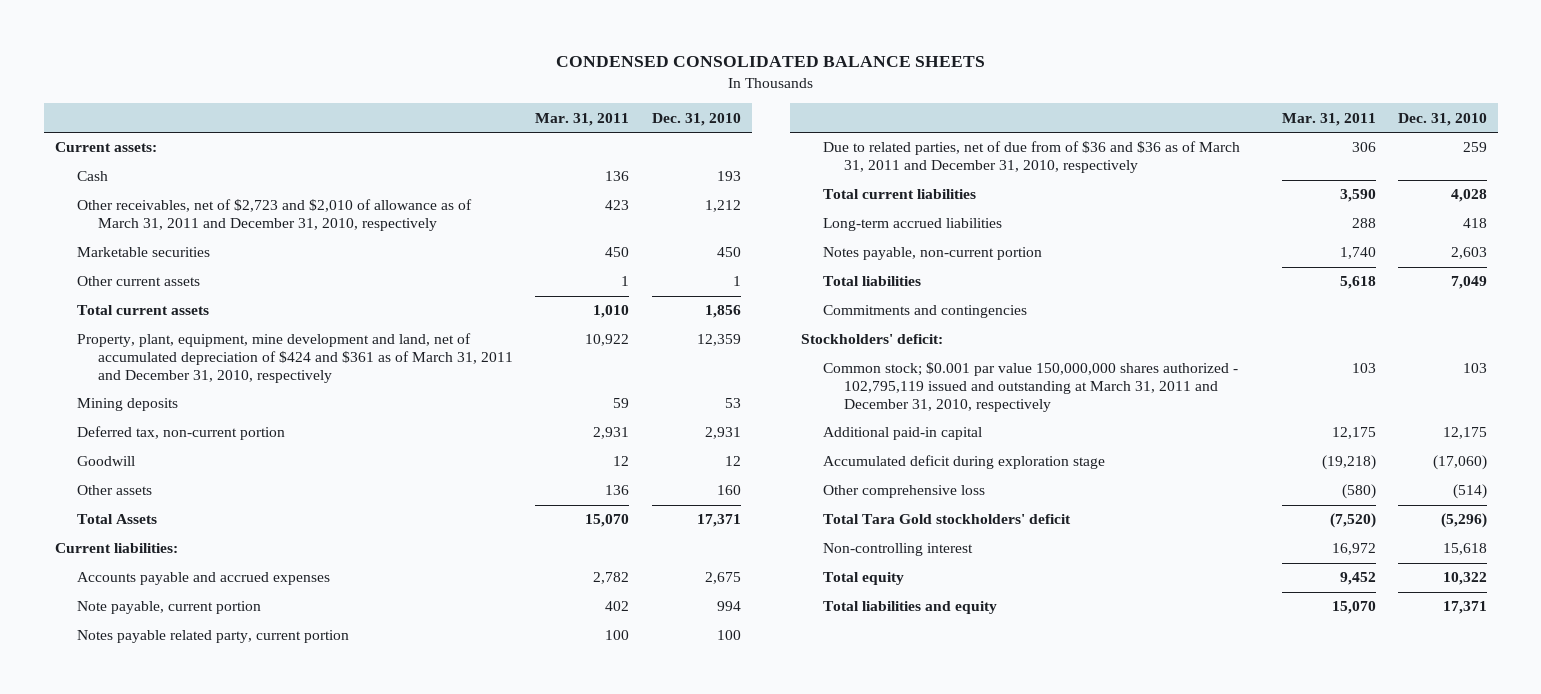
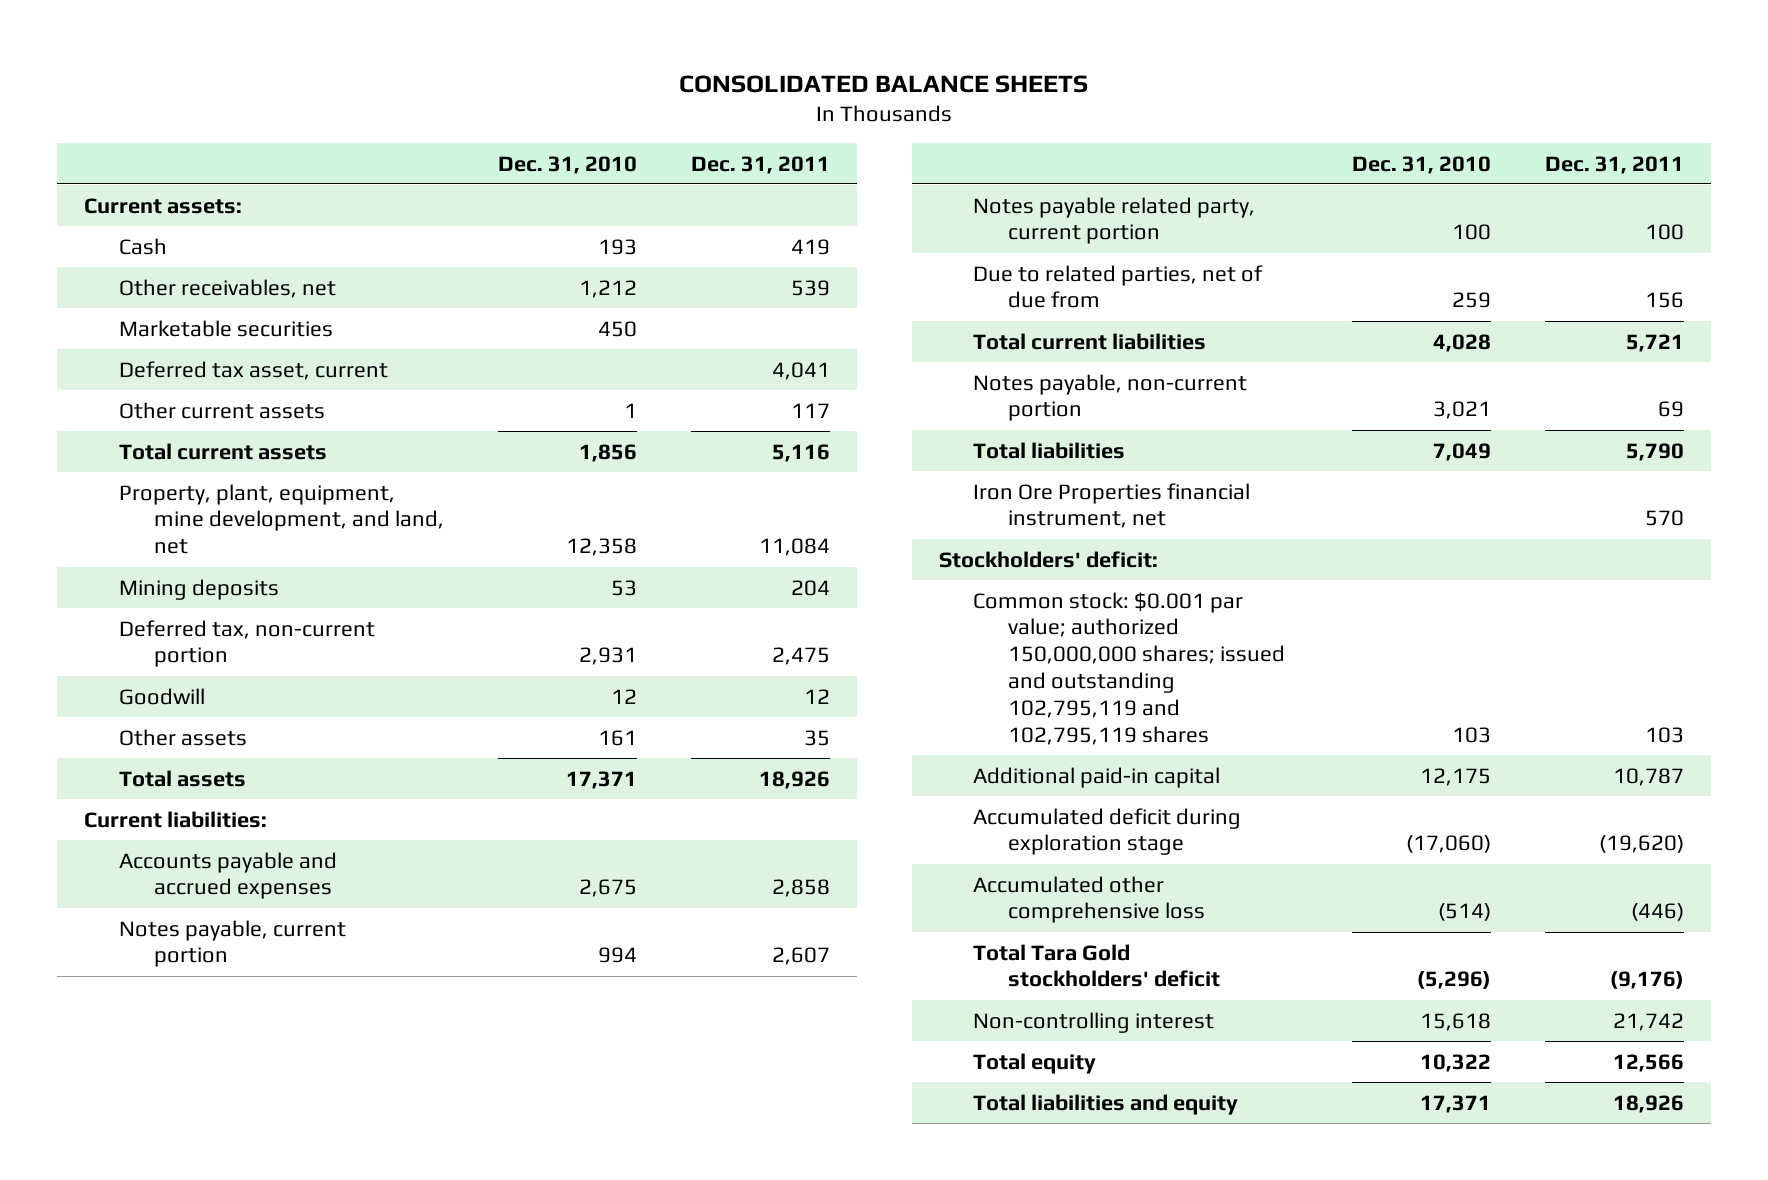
[555,56,985,68] CONDENSED CONSOLIDATED BALANCE SHEETS -> [679,74,1089,93] CONSOLIDATED BALANCE SHEETS
[535,112,630,126] Mar. 31, 2011 -> none
none -> [690,155,830,174] Dec. 31, 2011
[76,199,472,232] Other receivables, net of $2,723 and $2,010 of allowance as of March 31, 2011 and December 31, 2010, respectively -> [119,278,337,298] Other receivables, net
none -> [119,360,389,380] Deferred tax asset, current
[76,333,514,383] Property, plant, equipment, mine development and land, net of accumulated depreciation of $424 and $361 as of March 31, 2011 and December 31, 2010, respectively -> [119,483,444,555] Property, plant, equipment, mine development, and land, net
[696,334,741,347] 12,359 -> [565,538,637,557] 12,358
[716,485,741,496] 160 -> [597,729,637,746] 161
[76,514,157,525] Total Assets -> [119,769,247,787] Total assets
[76,601,261,615] Note payable, current portion -> [119,919,347,968] Notes payable, current portion
[822,141,1240,174] Due to related parties, net of due from of $36 and $36 as of March 31, 2011 and December 31, 2010, respectively -> [973,264,1264,309] Due to related parties, net of due from
[822,218,1002,232] Long-term accrued liabilities -> none
[1450,247,1487,260] 2,603 -> [1432,401,1491,420] 3,021
[822,305,1027,319] Commitments and contingencies -> none
none -> [973,482,1251,529] Iron Ore Properties financial instrument, net
[822,362,1238,412] Common stock; $0.001 par value 150,000,000 shares authorized - 102,795,119 issued and outstanding at March 31, 2011 and December 31, 2010, respectively -> [973,591,1285,745] Common stock: $0.001 par value; authorized 150,000,000 shares; issued and outstanding 102,795,119 and 102,795,119 shares
[822,485,985,499] Other comprehensive loss -> [973,875,1205,924] Accumulated other comprehensive loss

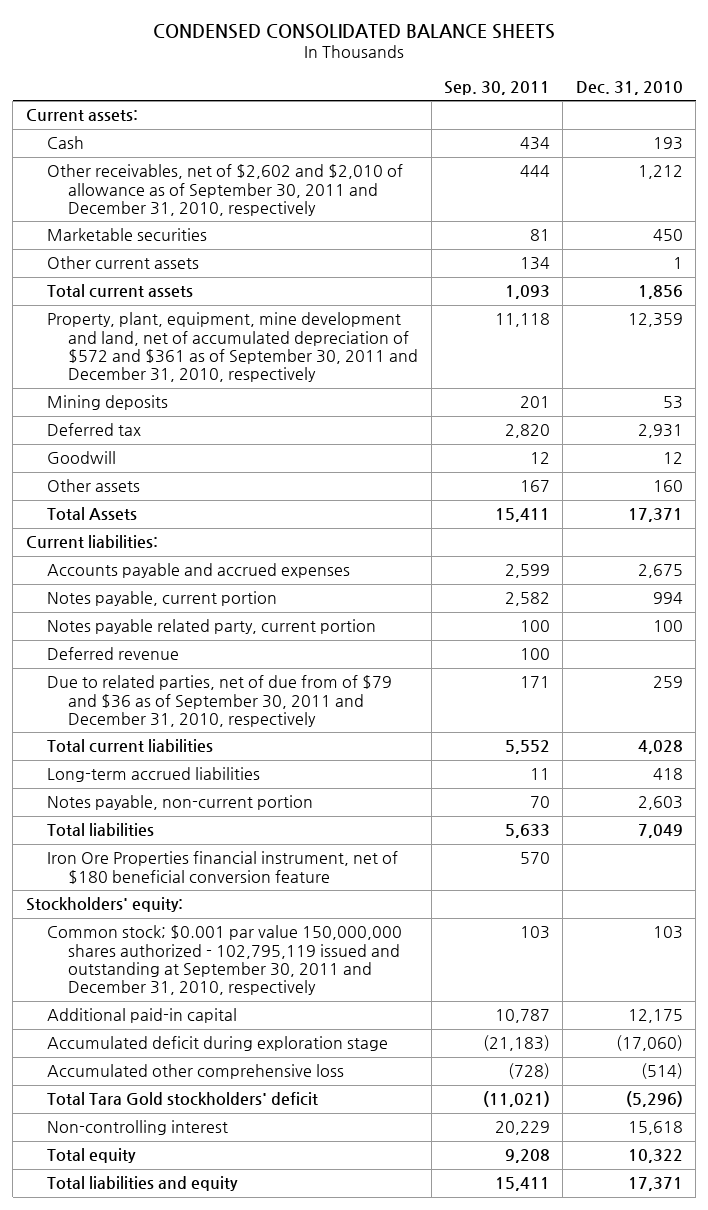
[679,74,1089,93] CONSOLIDATED BALANCE SHEETS -> [153,23,556,39] CONDENSED CONSOLIDATED BALANCE SHEETS
[690,155,830,174] Dec. 31, 2011 -> none
none -> [444,80,551,95] Sep. 30, 2011
[119,278,337,298] Other receivables, net -> [47,164,404,216] Other receivables, net of $2,602 and $2,010 of allowance as of September 30, 2011 and December 31, 2010, respectively
[119,360,389,380] Deferred tax asset, current -> none
[119,483,444,555] Property, plant, equipment, mine development, and land, net -> [47,312,419,383] Property, plant, equipment, mine development and land, net of accumulated depreciation of $572 and $361 as of September 30, 2011 and December 31, 2010, respectively
[565,538,637,557] 12,358 -> [627,313,683,328] 12,359
[119,619,376,668] Deferred tax, non-current portion -> [47,423,142,437] Deferred tax
[597,729,637,746] 161 -> [652,480,683,493] 160
[119,769,247,787] Total assets -> [47,507,138,521] Total Assets
none -> [47,647,180,661] Deferred revenue
[973,264,1264,309] Due to related parties, net of due from -> [47,675,393,727] Due to related parties, net of due from of $79 and $36 as of September 30, 2011 and December 31, 2010, respectively
none -> [47,767,261,783] Long-term accrued liabilities
[1432,401,1491,420] 3,021 -> [637,796,683,811] 2,603
[973,482,1251,529] Iron Ore Properties financial instrument, net -> [47,851,399,884] Iron Ore Properties financial instrument, net of $180 beneficial conversion feature
[938,550,1158,568] Stockholders' deficit: -> [25,897,183,913] Stockholders' equity:
[973,591,1285,745] Common stock: $0.001 par value; authorized 150,000,000 shares; issued and outstanding 102,795,119 and 102,795,119 shares -> [47,925,403,996] Common stock; $0.001 par value 150,000,000 shares authorized - 102,795,119 issued and outstanding at September 30, 2011 and December 31, 2010, respectively

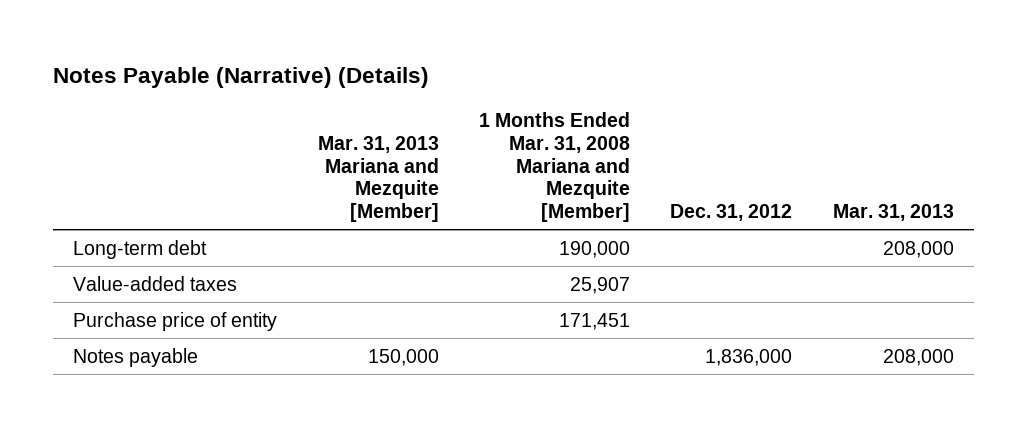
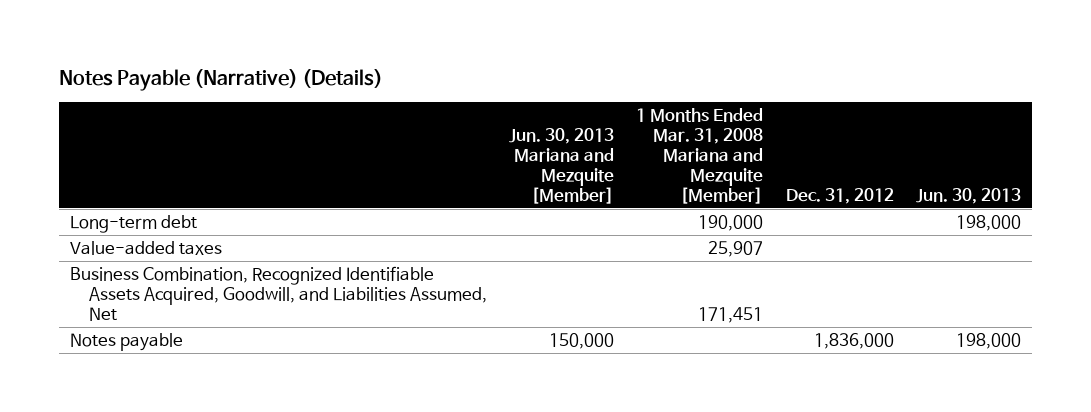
[317,135,439,222] Mar. 31, 2013 Mariana and Mezquite [Member] -> none
[832,203,954,221] Mar. 31, 2013 -> none
none -> [509,128,615,204] Jun. 30, 2013 Mariana and Mezquite [Member]
none -> [916,187,1022,204] Jun. 30, 2013
[73,311,278,331] Purchase price of entity -> [69,266,487,322] Business Combination, Recognized Identifiable Assets Acquired, Goodwill, and Liabilities Assumed, Net

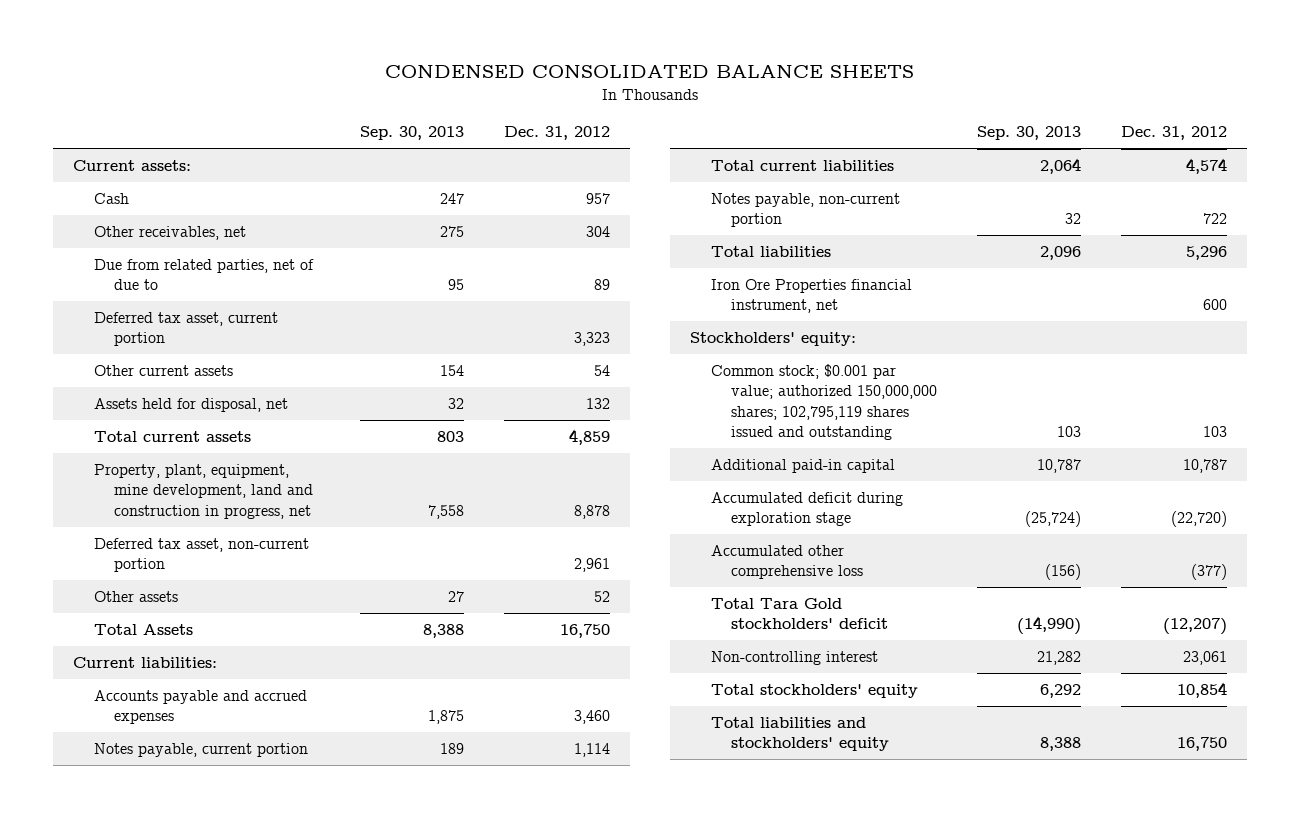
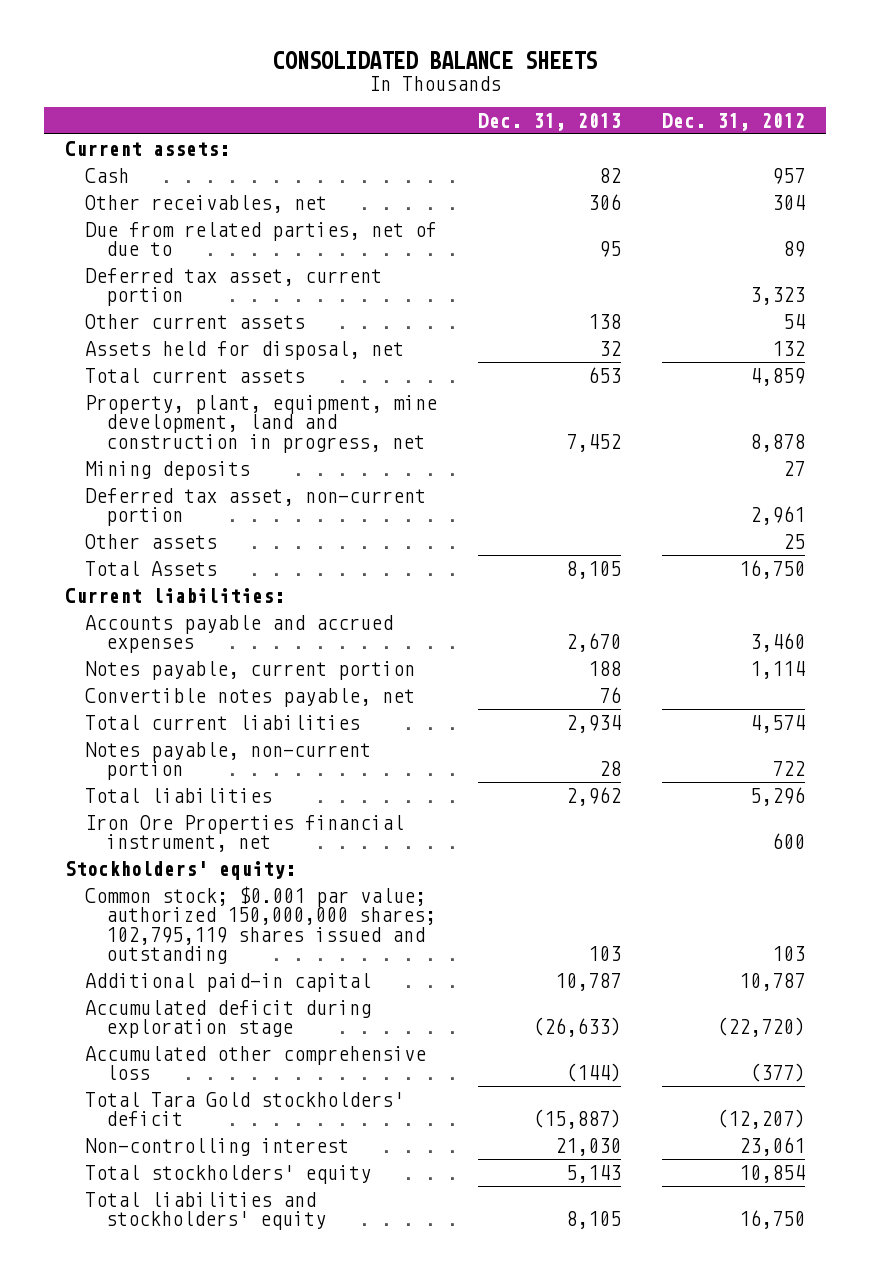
[385,64,915,78] CONDENSED CONSOLIDATED BALANCE SHEETS -> [273,51,598,70] CONSOLIDATED BALANCE SHEETS
[360,126,465,141] Sep. 30, 2013 -> none
none -> [478,112,622,131] Dec. 31, 2013
none -> [85,460,251,480] Mining deposits
[594,590,611,602] 52 -> [783,533,806,549] 25
none -> [85,687,416,707] Convertible notes payable, net

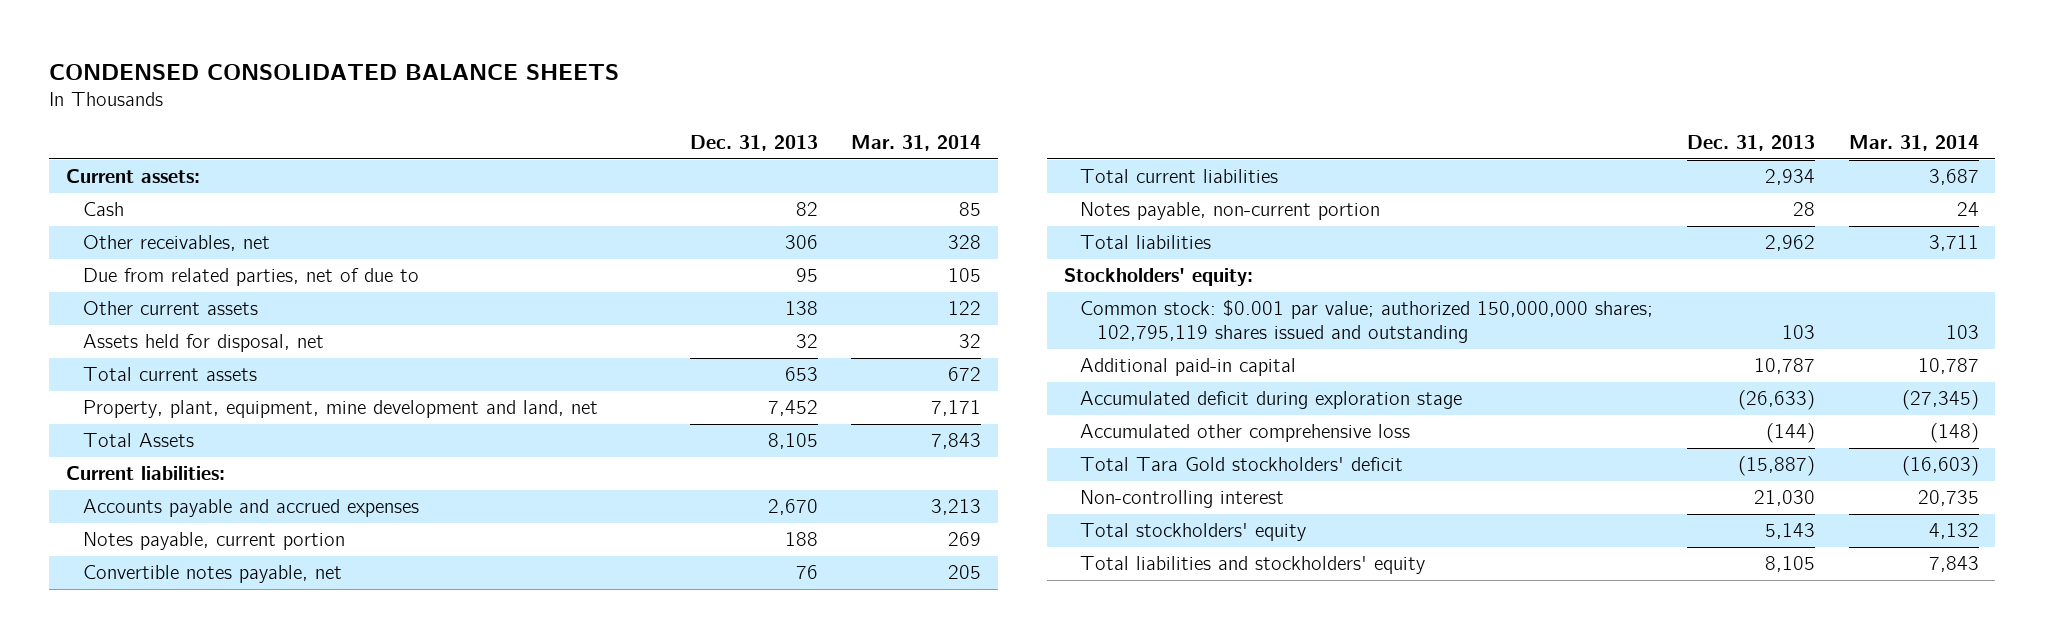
[273,51,598,70] CONSOLIDATED BALANCE SHEETS -> [49,63,620,80] CONDENSED CONSOLIDATED BALANCE SHEETS
[662,112,806,131] Dec. 31, 2012 -> none
none -> [851,135,982,152] Mar. 31, 2014
[85,267,383,307] Deferred tax asset, current portion -> none
[85,460,251,480] Mining deposits -> none
[85,487,427,527] Deferred tax asset, non-current portion -> none
[85,533,218,549] Other assets -> none
[85,394,438,453] Property, plant, equipment, mine development, land and construction in progress, net -> [83,400,599,419] Property, plant, equipment, mine development and land, net
[85,814,405,853] Iron Ore Properties financial instrument, net -> none
[85,885,436,965] Common stock; $0.001 par value; authorized 150,000,000 shares; 102,795,119 shares issued and outstanding -> [1080,300,1654,344] Common stock: $0.001 par value; authorized 150,000,000 shares; 102,795,119 shares issued and outstanding

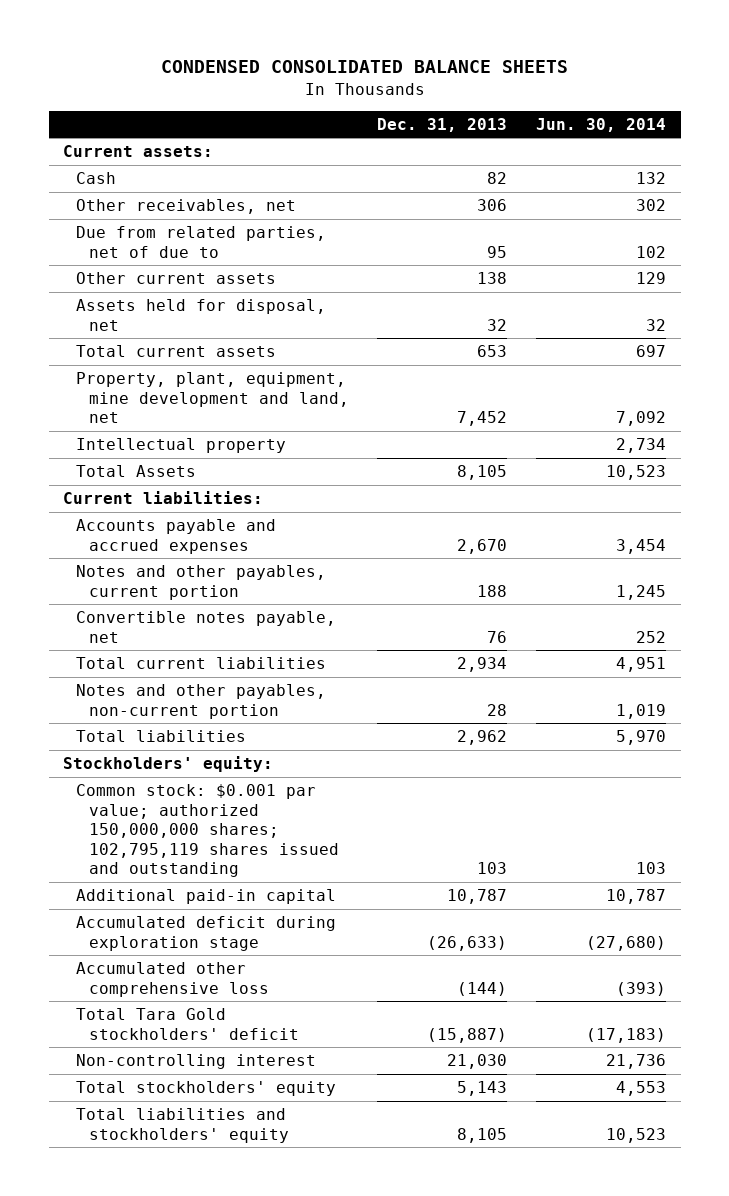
[851,135,982,152] Mar. 31, 2014 -> none
none -> [536,117,667,132] Jun. 30, 2014
none -> [75,438,286,454] Intellectual property
[83,532,346,551] Notes payable, current portion -> [75,565,326,600] Notes and other payables, current portion
[1080,202,1381,221] Notes payable, non-current portion -> [75,684,326,719] Notes and other payables, non-current portion

